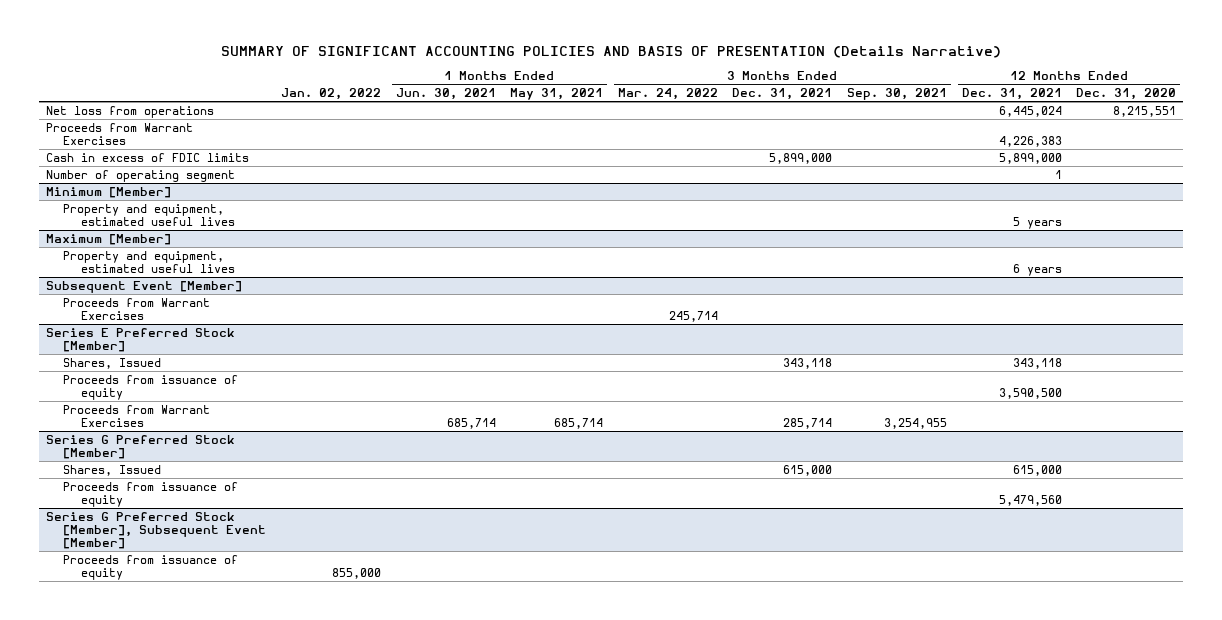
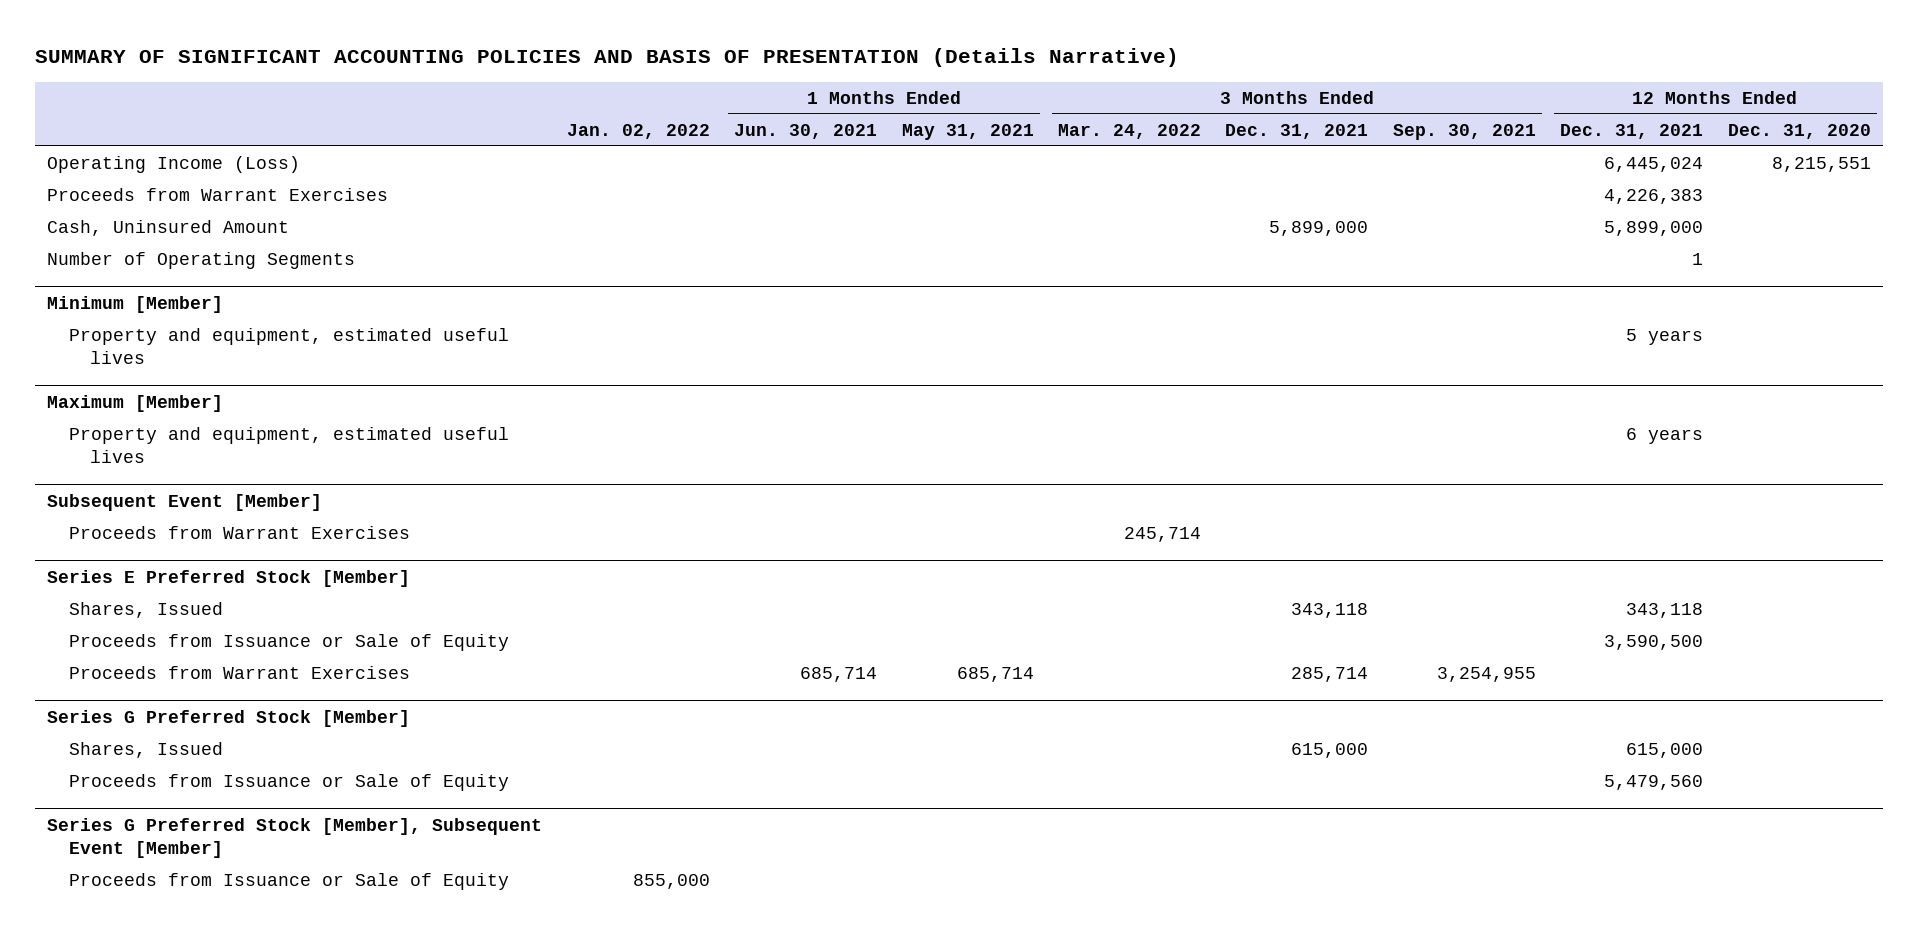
[45,105,214,118] Net loss from operations -> [47,156,301,174] Operating Income (Loss)
[45,152,249,162] Cash in excess of FDIC limits -> [47,220,290,237] Cash, Uninsured Amount
[45,169,235,182] Number of operating segment -> [47,252,356,270] Number of Operating Segments
[63,374,239,400] Proceeds from issuance of equity -> [68,634,509,652] Proceeds from Issuance or Sale of Equity
[63,481,239,507] Proceeds from issuance of equity -> [68,774,509,792] Proceeds from Issuance or Sale of Equity
[63,554,239,580] Proceeds from issuance of equity -> [68,873,509,891] Proceeds from Issuance or Sale of Equity

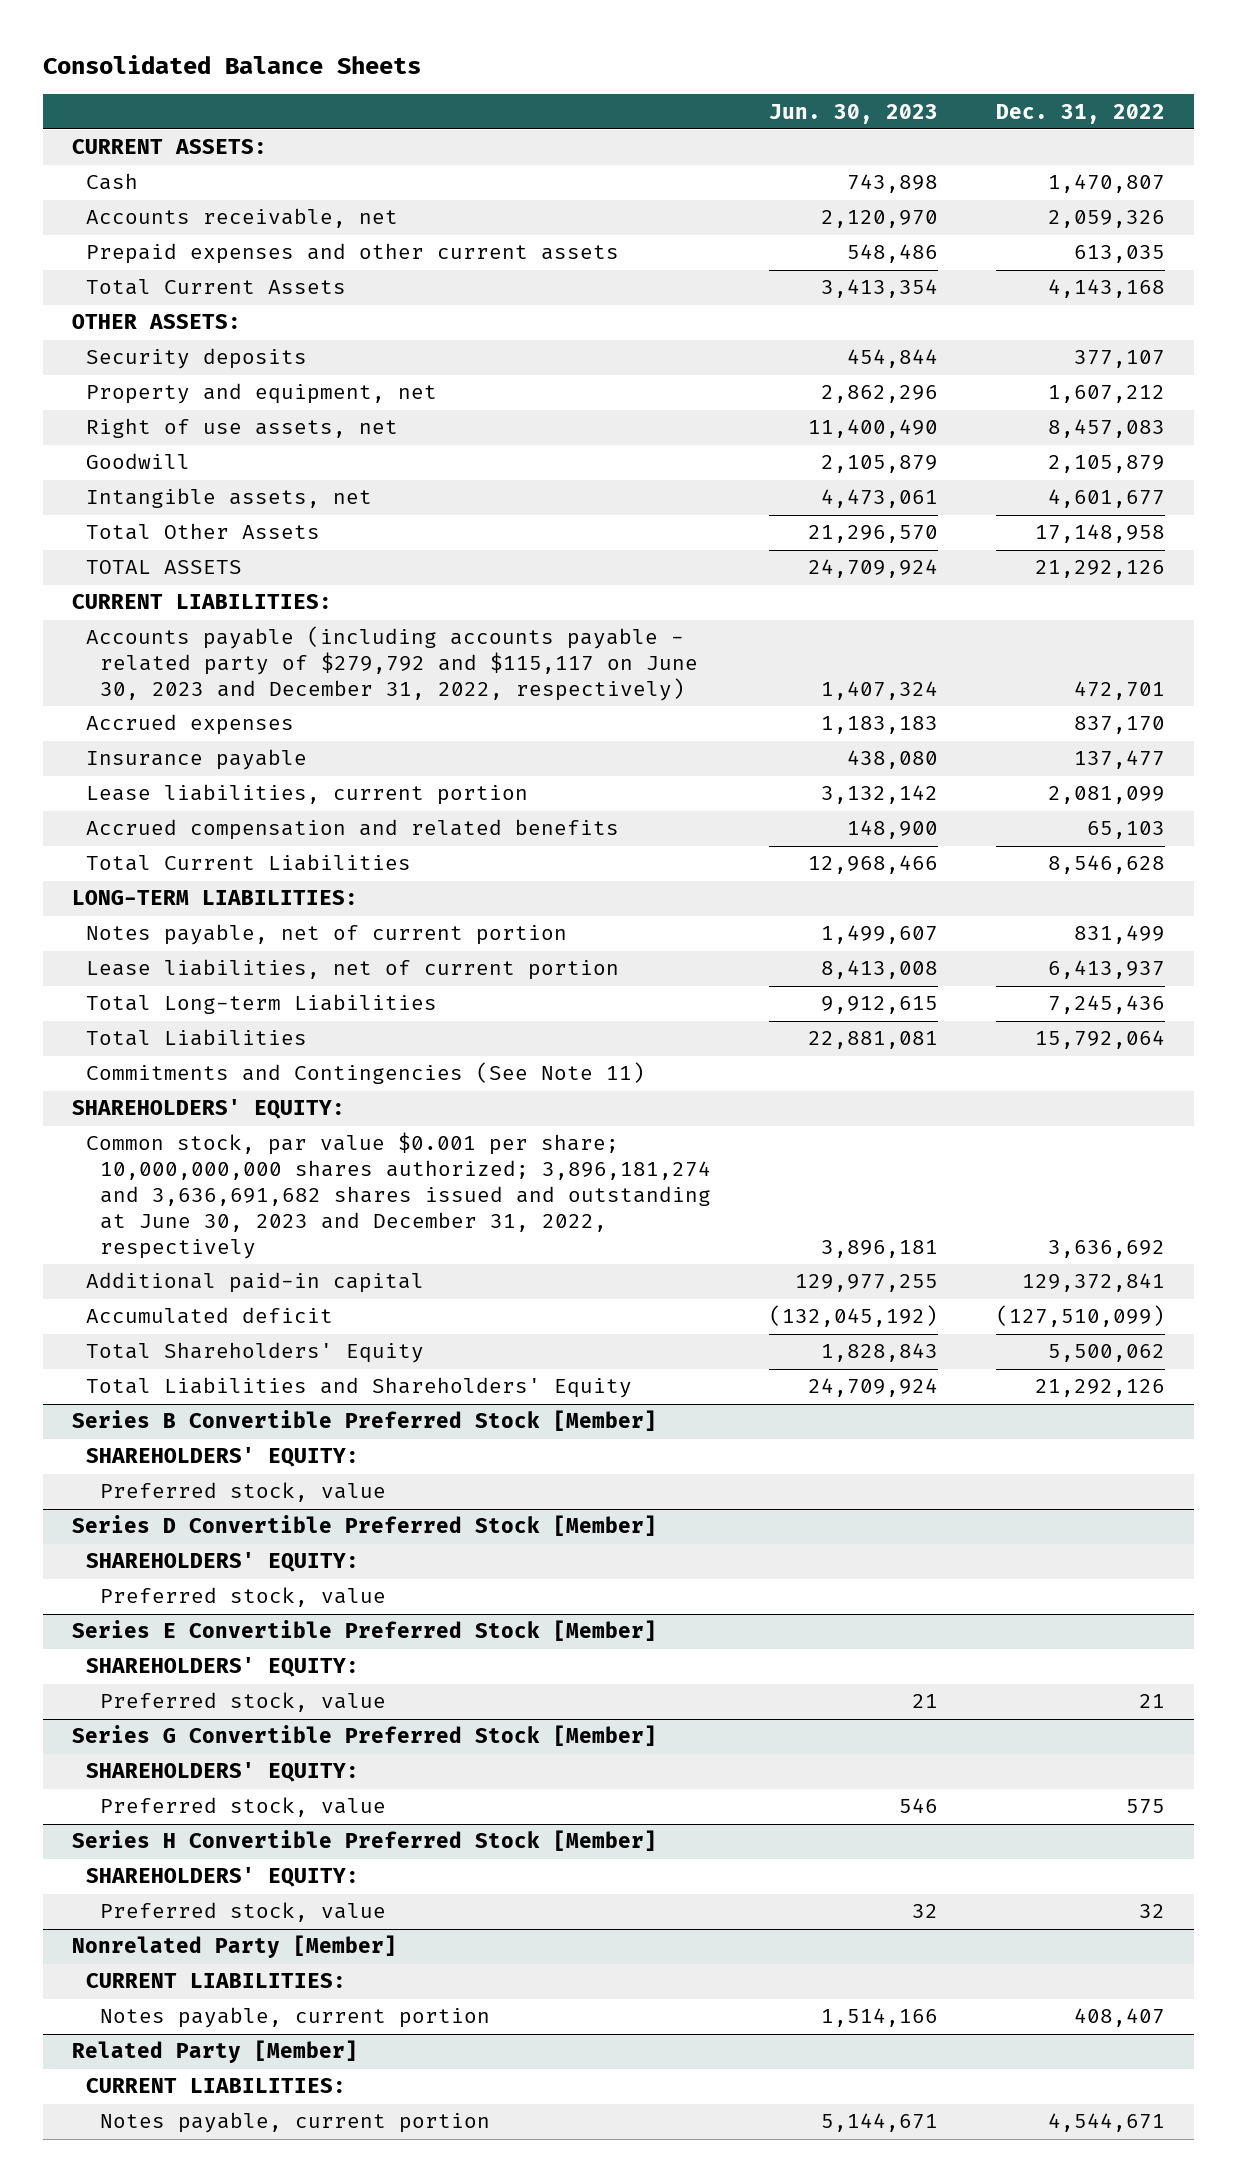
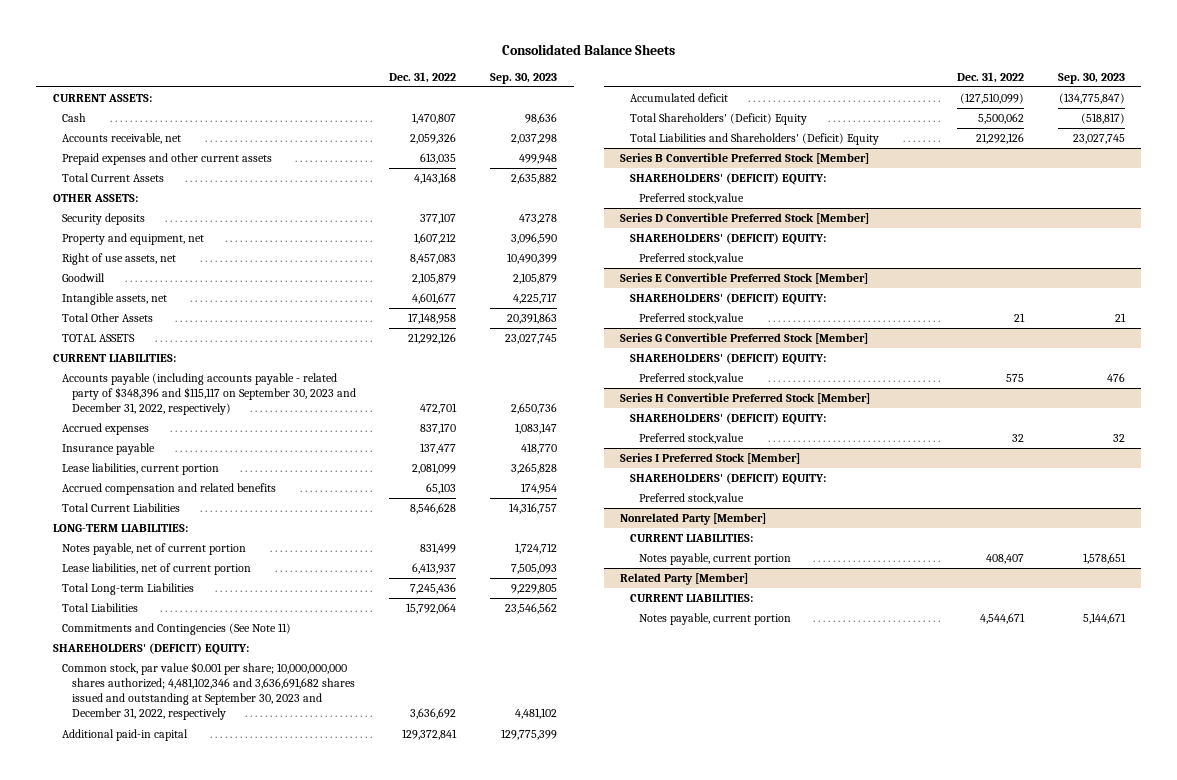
[769,103,939,124] Jun. 30, 2023 -> none
none -> [489,72,557,84] Sep. 30, 2023
[85,626,699,702] Accounts payable (including accounts payable - related party of $279,792 and $115,117 on June 30, 2023 and December 31, 2022, respectively) -> [62,373,356,416] Accounts payable (including accounts payable - related party of $348,396 and $115,117 on September 30, 2023 and December 31, 2022, respectively)
[71,1099,345,1120] SHAREHOLDERS' EQUITY: -> [52,643,249,656] SHAREHOLDERS' (DEFICIT) EQUITY:
[85,1132,712,1259] Common stock, par value $0.001 per share; 10,000,000,000 shares authorized; 3,896,181,274 and 3,636,691,682 shares issued and outstanding at June 30, 2023 and December 31, 2022, respectively -> [62,662,355,721] Common stock, par value $0.001 per share; 10,000,000,000 shares authorized; 4,481,102,346 and 3,636,691,682 shares issued and outstanding at September 30, 2023 and December 31, 2022, respectively
[85,1342,424,1364] Total Shareholders' Equity -> [629,113,807,126] Total Shareholders' (Deficit) Equity
[85,1377,632,1399] Total Liabilities and Shareholders' Equity -> [629,133,879,146] Total Liabilities and Shareholders' (Deficit) Equity
[85,1447,359,1468] SHAREHOLDERS' EQUITY: -> [629,173,826,186] SHAREHOLDERS' (DEFICIT) EQUITY:
[100,1482,387,1503] Preferred stock, value -> [639,193,745,205] Preferred stock,value
[85,1552,359,1573] SHAREHOLDERS' EQUITY: -> [629,233,826,246] SHAREHOLDERS' (DEFICIT) EQUITY:
[100,1587,387,1608] Preferred stock, value -> [639,253,745,265] Preferred stock,value
[85,1657,359,1678] SHAREHOLDERS' EQUITY: -> [629,293,826,306] SHAREHOLDERS' (DEFICIT) EQUITY:
[100,1692,387,1713] Preferred stock, value -> [639,313,745,325] Preferred stock,value
[85,1762,359,1783] SHAREHOLDERS' EQUITY: -> [629,353,826,366] SHAREHOLDERS' (DEFICIT) EQUITY:
[100,1797,387,1818] Preferred stock, value -> [639,373,745,385] Preferred stock,value
[85,1867,359,1888] SHAREHOLDERS' EQUITY: -> [629,413,826,426] SHAREHOLDERS' (DEFICIT) EQUITY:
[100,1902,387,1923] Preferred stock, value -> [639,433,745,445] Preferred stock,value
none -> [620,453,801,465] Series I Preferred Stock [Member]
none -> [629,473,826,486] SHAREHOLDERS' (DEFICIT) EQUITY:
none -> [639,493,745,505] Preferred stock,value

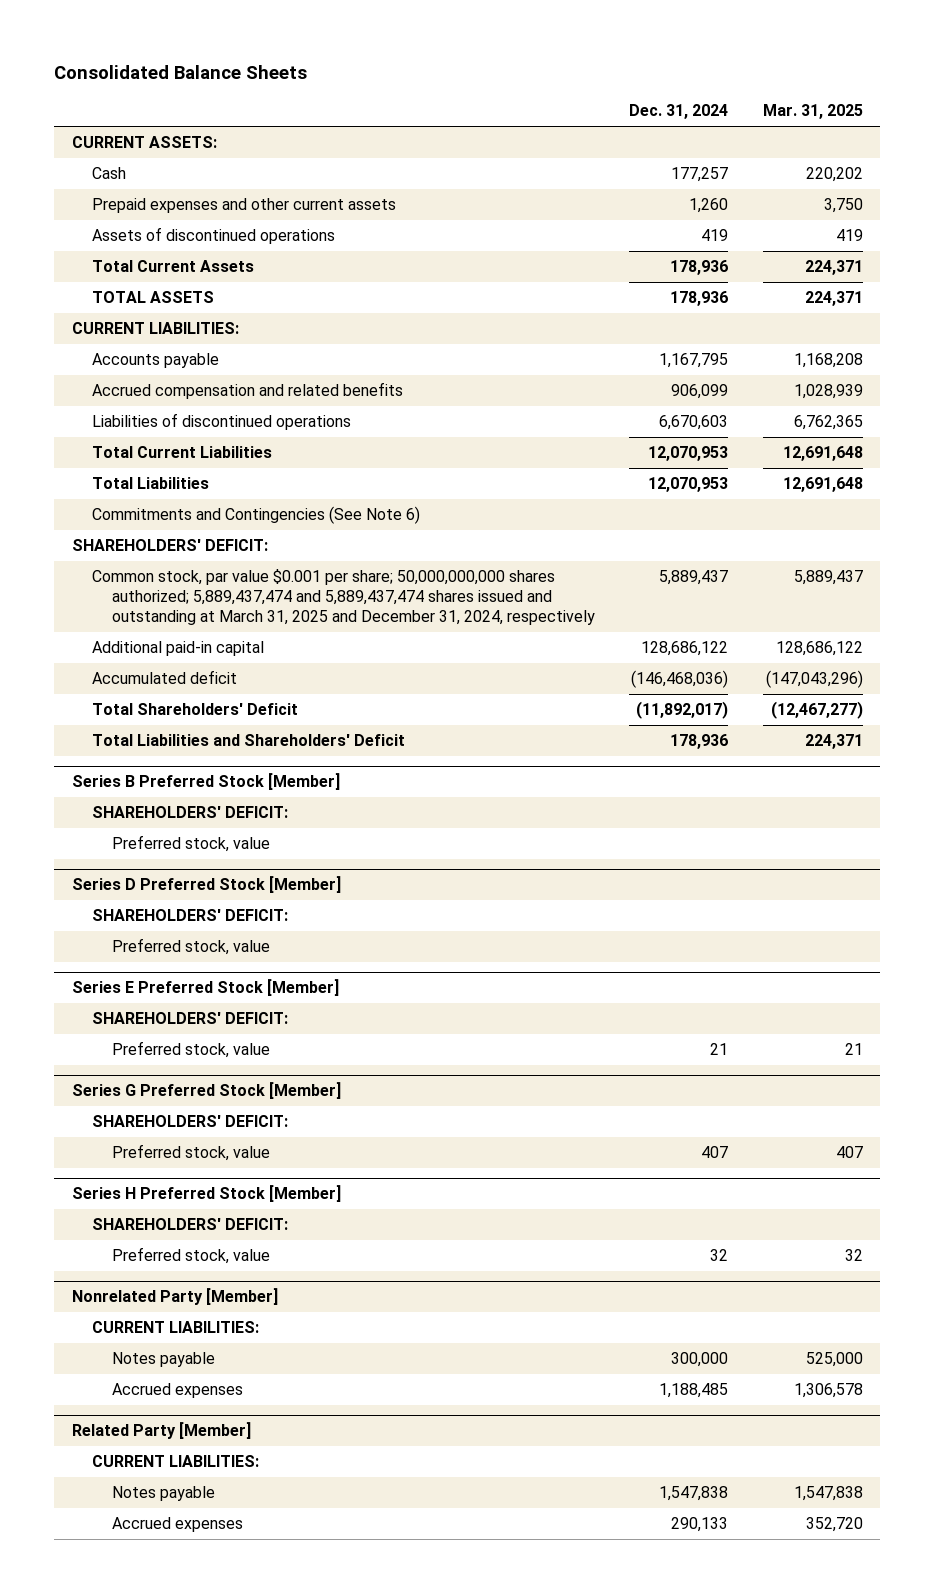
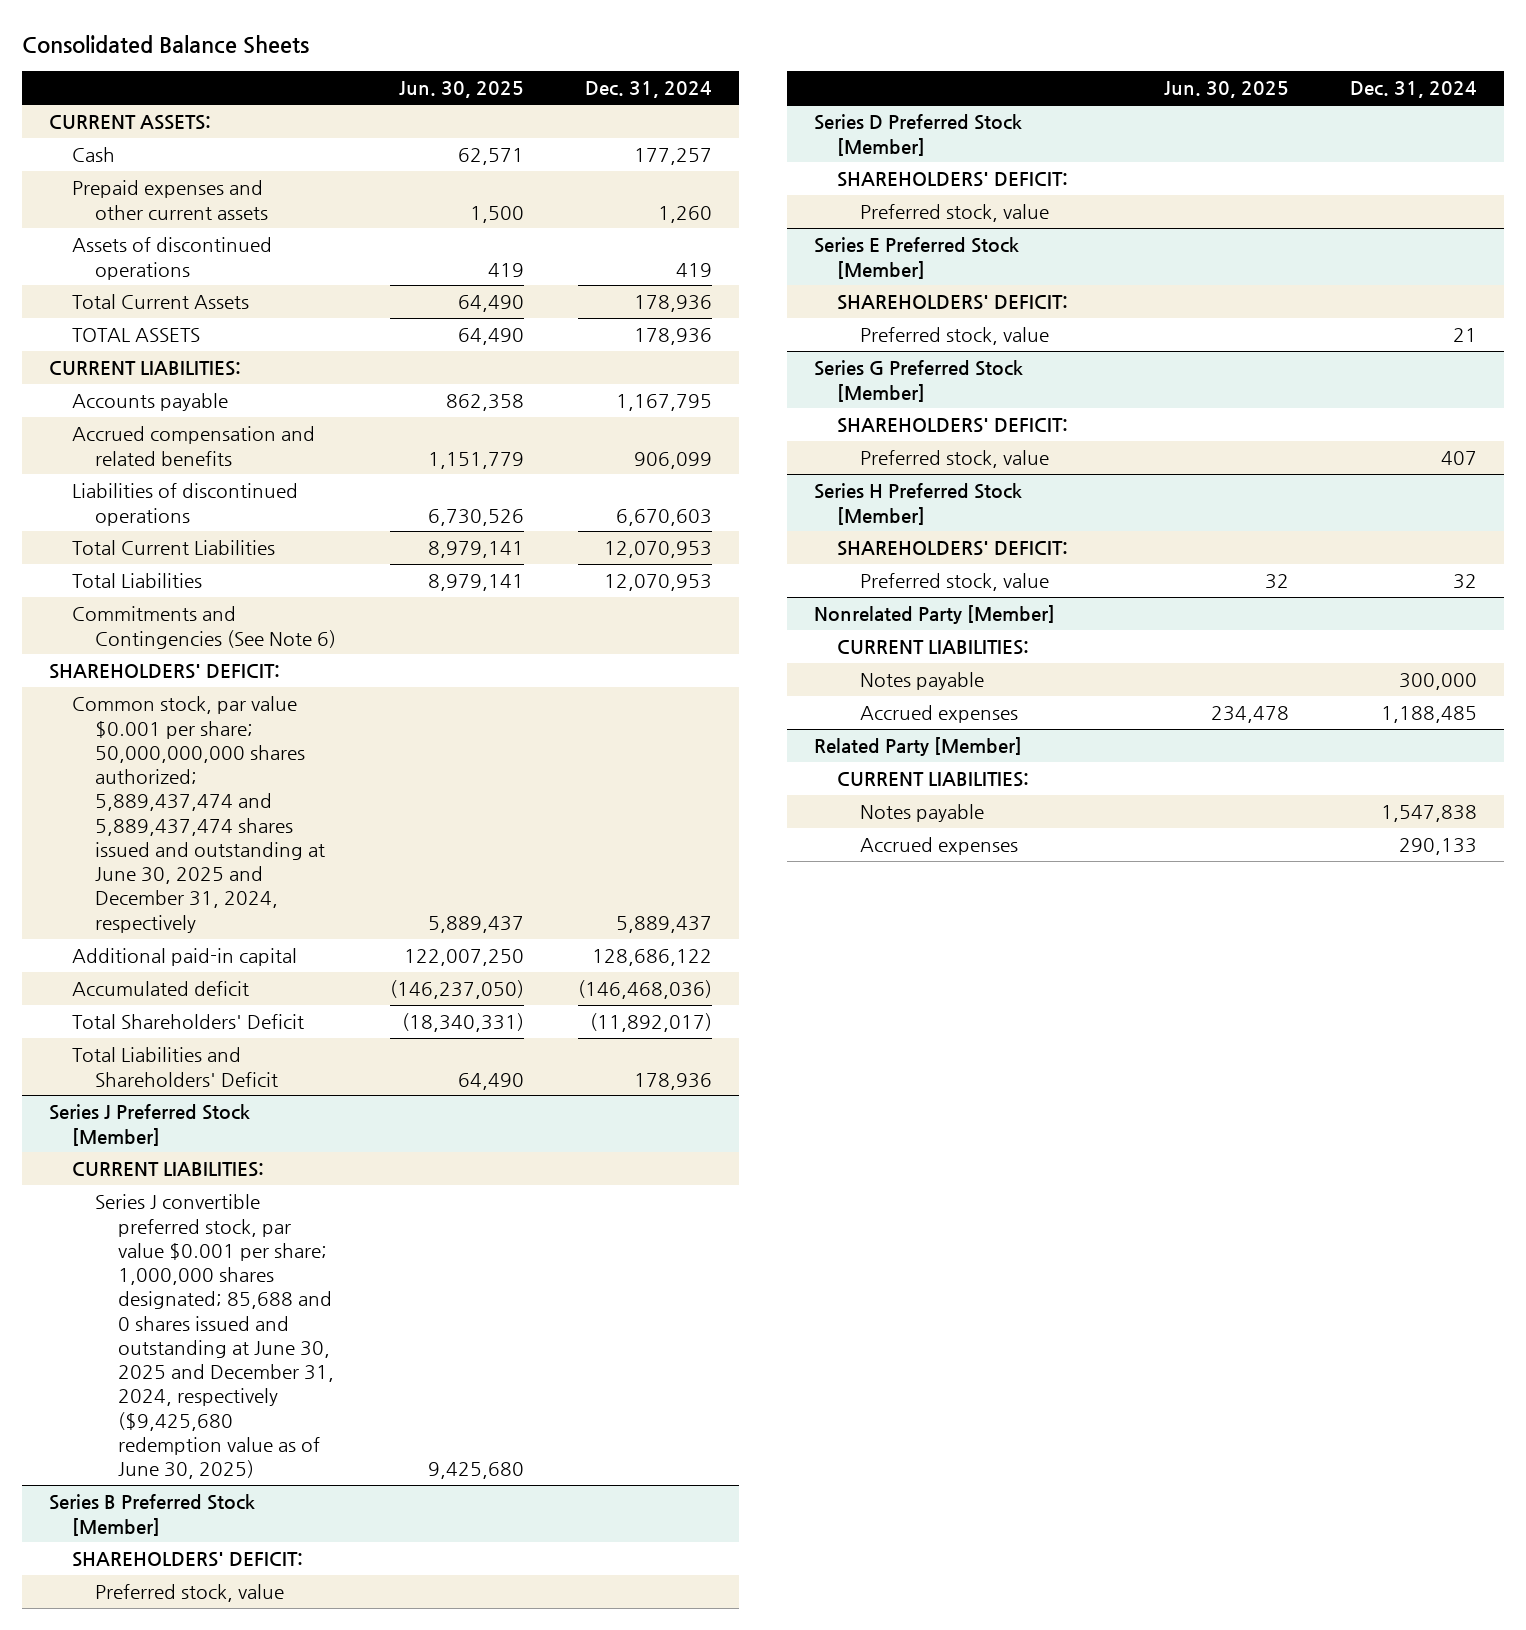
[762,104,863,120] Mar. 31, 2025 -> none
none -> [399,81,525,99] Jun. 30, 2025
[91,569,595,626] Common stock, par value $0.001 per share; 50,000,000,000 shares authorized; 5,889,437,474 and 5,889,437,474 shares issued and outstanding at March 31, 2025 and December 31, 2024, respectively -> [72,696,326,933] Common stock, par value $0.001 per share; 50,000,000,000 shares authorized; 5,889,437,474 and 5,889,437,474 shares issued and outstanding at June 30, 2025 and December 31, 2024, respectively
none -> [49,1104,251,1146] Series J Preferred Stock [Member]
none -> [72,1162,265,1178] CURRENT LIABILITIES:
none -> [95,1194,334,1480] Series J convertible preferred stock, par value $0.001 per share; 1,000,000 shares designated; 85,688 and 0 shares issued and outstanding at June 30, 2025 and December 31, 2024, respectively ($9,425,680 redemption value as of June 30, 2025)

